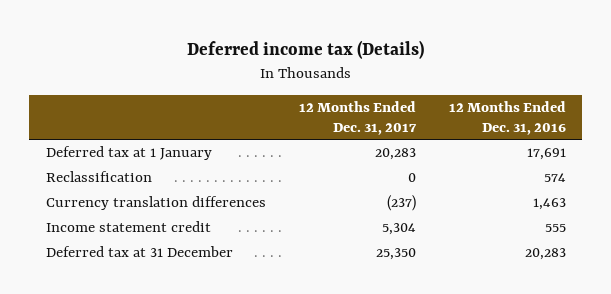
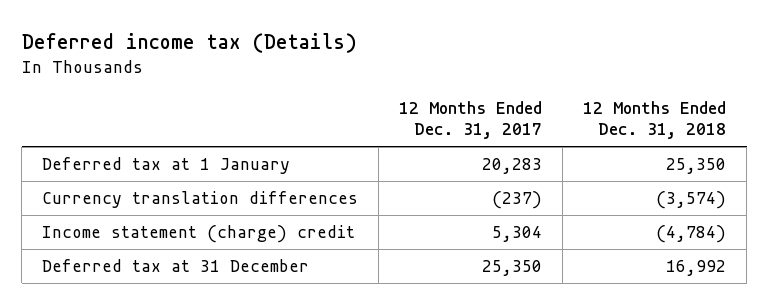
[448,101,566,135] 12 Months Ended Dec. 31, 2016 -> none
none -> [583,101,727,140] 12 Months Ended Dec. 31, 2018
[45,171,152,183] Reclassification -> none
[45,221,211,233] Income statement credit -> [42,225,356,244] Income statement (charge) credit

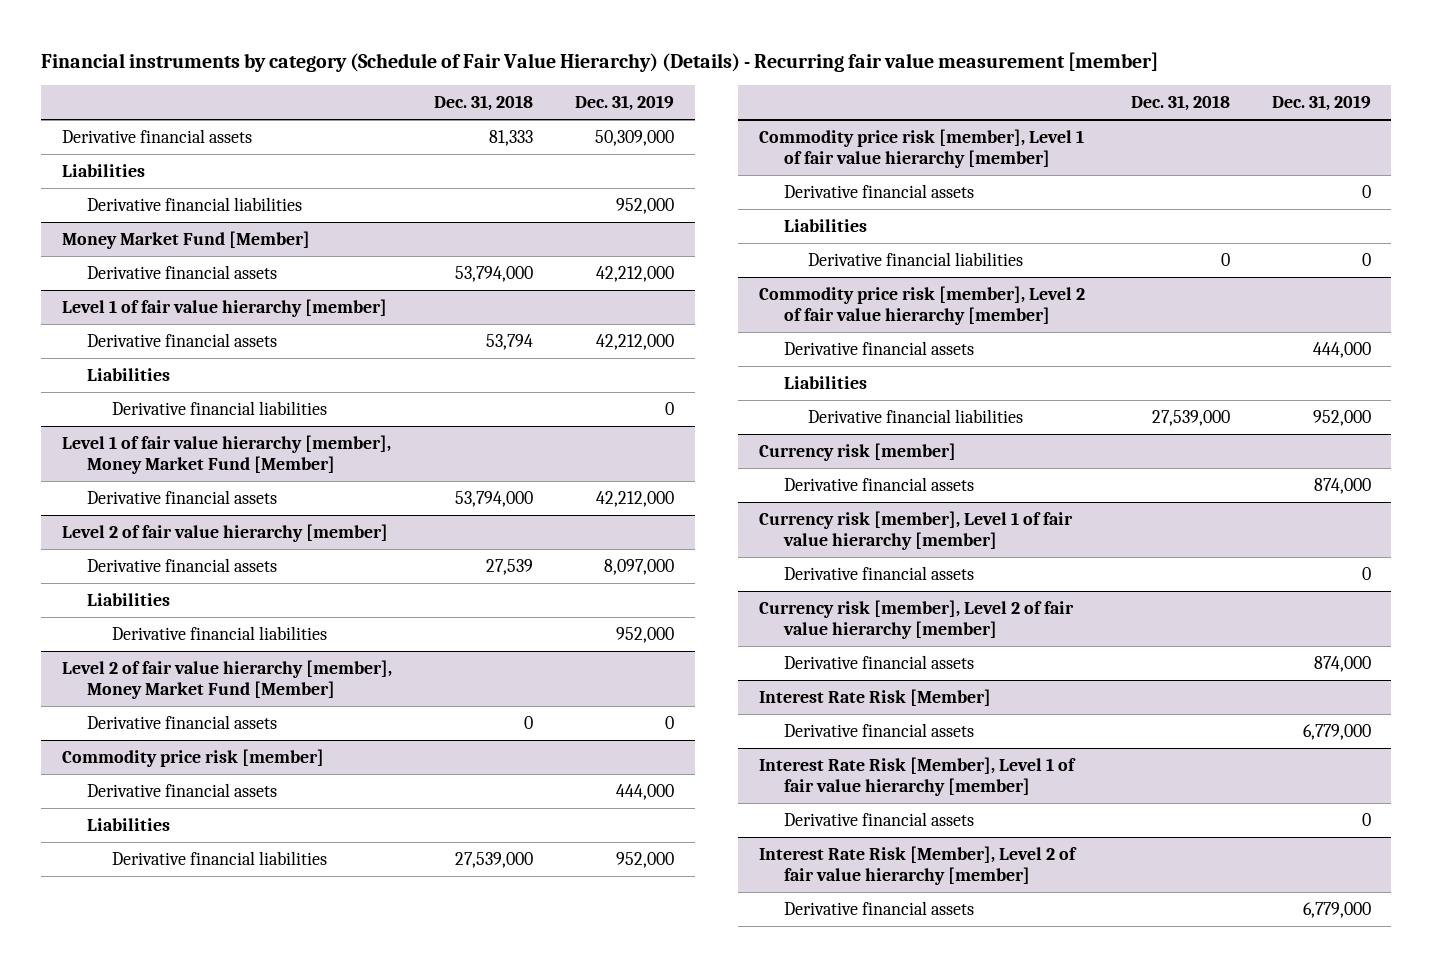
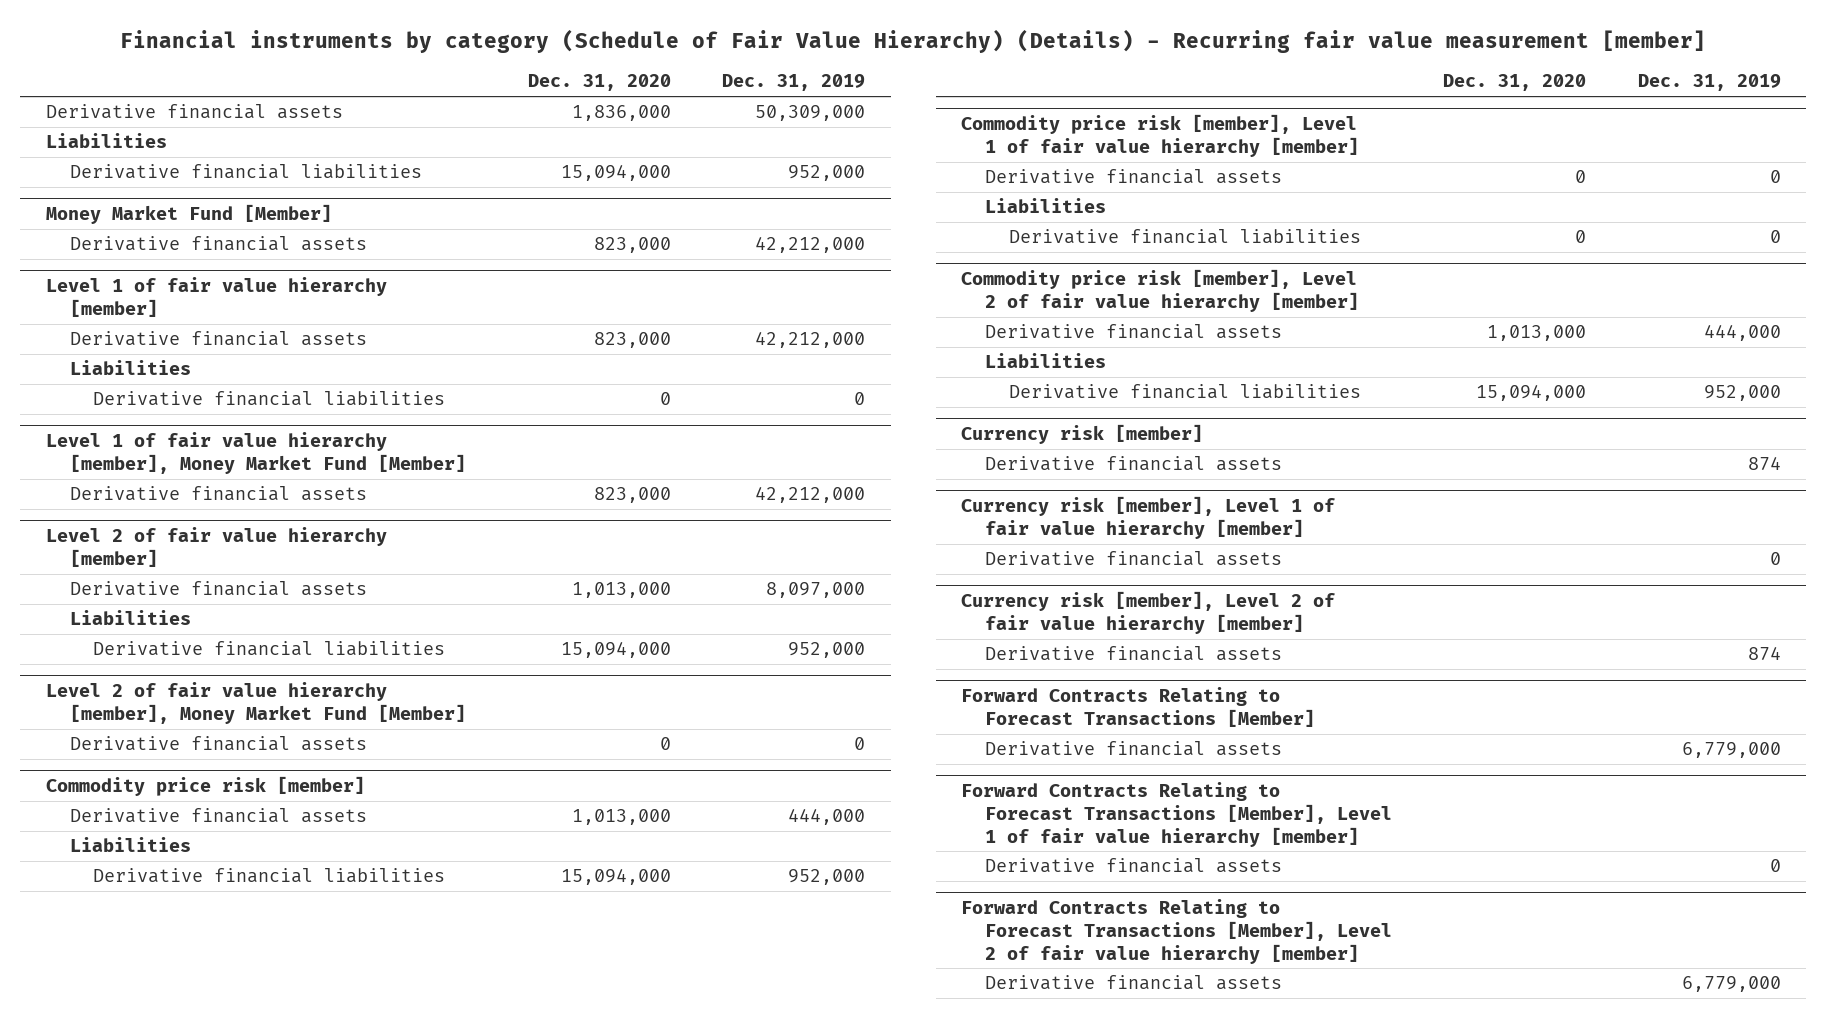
[434,95,534,112] Dec. 31, 2018 -> none
none -> [527,74,671,92] Dec. 31, 2020
[1313,477,1371,494] 874,000 -> [1747,457,1781,471] 874
[1313,655,1371,672] 874,000 -> [1747,647,1781,661] 874
[758,688,991,706] Interest Rate Risk [Member] -> [961,686,1316,727] Forward Contracts Relating to Forecast Transactions [Member]
[758,756,1076,796] Interest Rate Risk [Member], Level 1 of fair value hierarchy [member] -> none
none -> [961,781,1393,847] Forward Contracts Relating to Forecast Transactions [Member], Level 1 of fair value hierarchy [member]
[758,845,1077,885] Interest Rate Risk [Member], Level 2 of fair value hierarchy [member] -> none
none -> [961,898,1393,964] Forward Contracts Relating to Forecast Transactions [Member], Level 2 of fair value hierarchy [member]

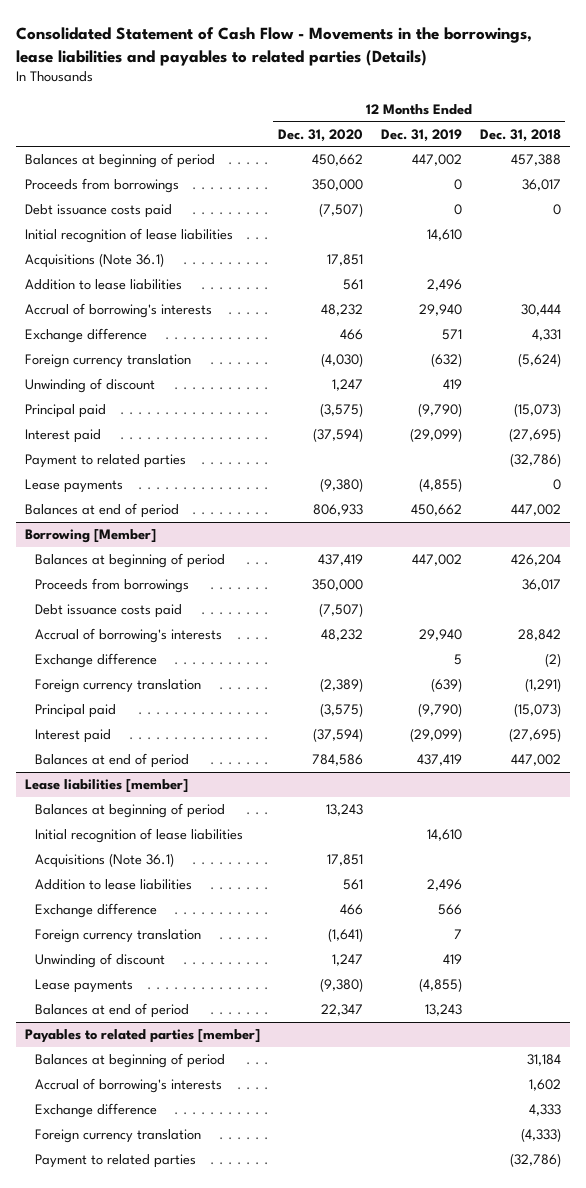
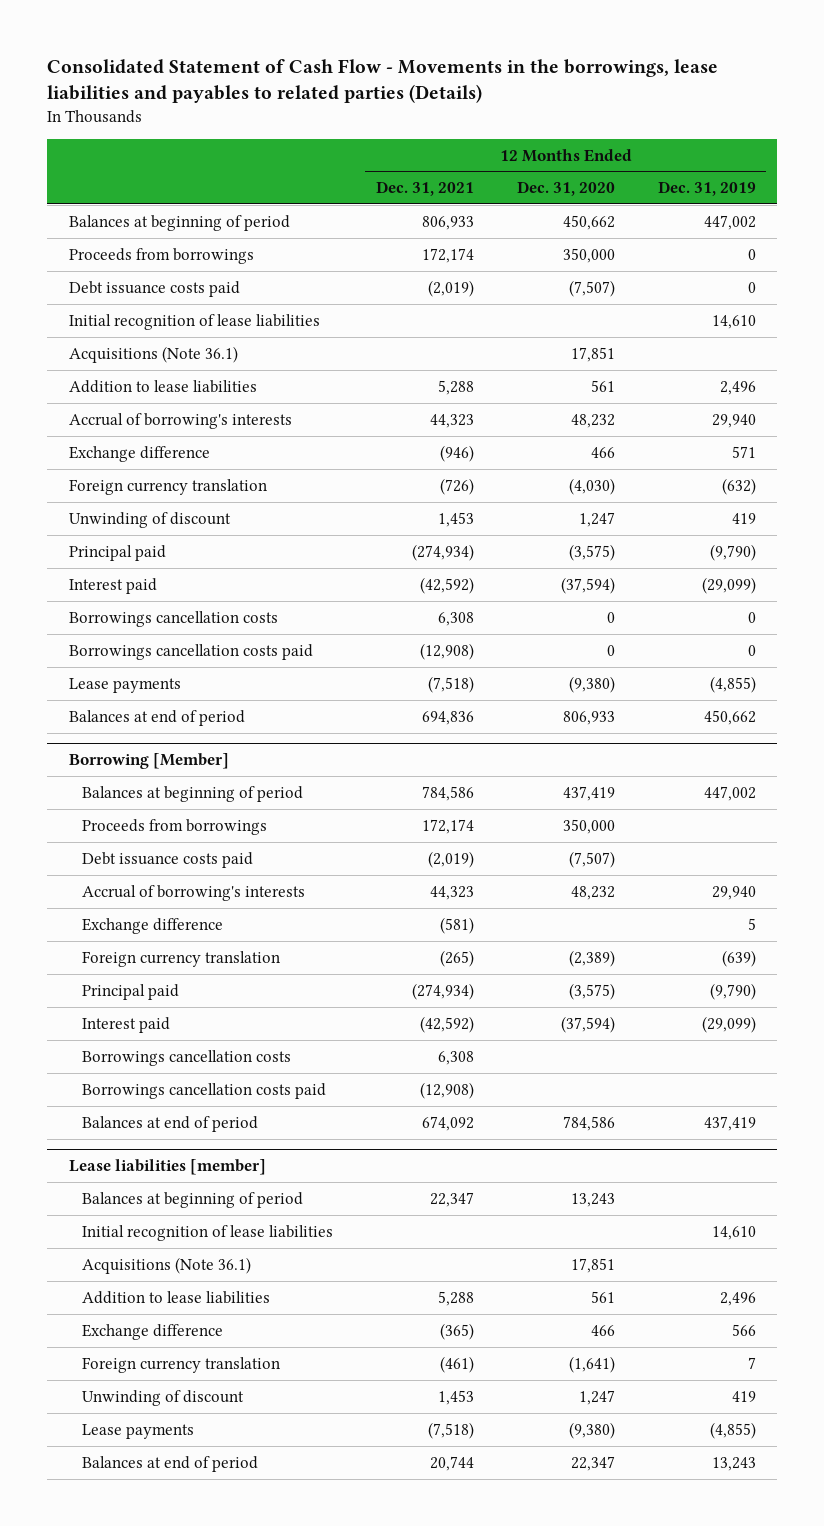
[479,128,561,142] Dec. 31, 2018 -> none
none -> [376,181,475,197] Dec. 31, 2021
[24,454,186,469] Payment to related parties -> none
none -> [68,610,278,627] Borrowings cancellation costs
none -> [68,643,313,660] Borrowings cancellation costs paid
none -> [82,1049,292,1066] Borrowings cancellation costs
none -> [82,1082,327,1099] Borrowings cancellation costs paid
[24,1029,260,1044] Payables to related parties [member] -> none
[35,1053,226,1069] Balances at beginning of period -> none
[35,1078,223,1094] Accrual of borrowing's interests -> none
[35,1103,158,1119] Exchange difference -> none
[35,1129,202,1144] Foreign currency translation -> none
[35,1154,197,1169] Payment to related parties -> none

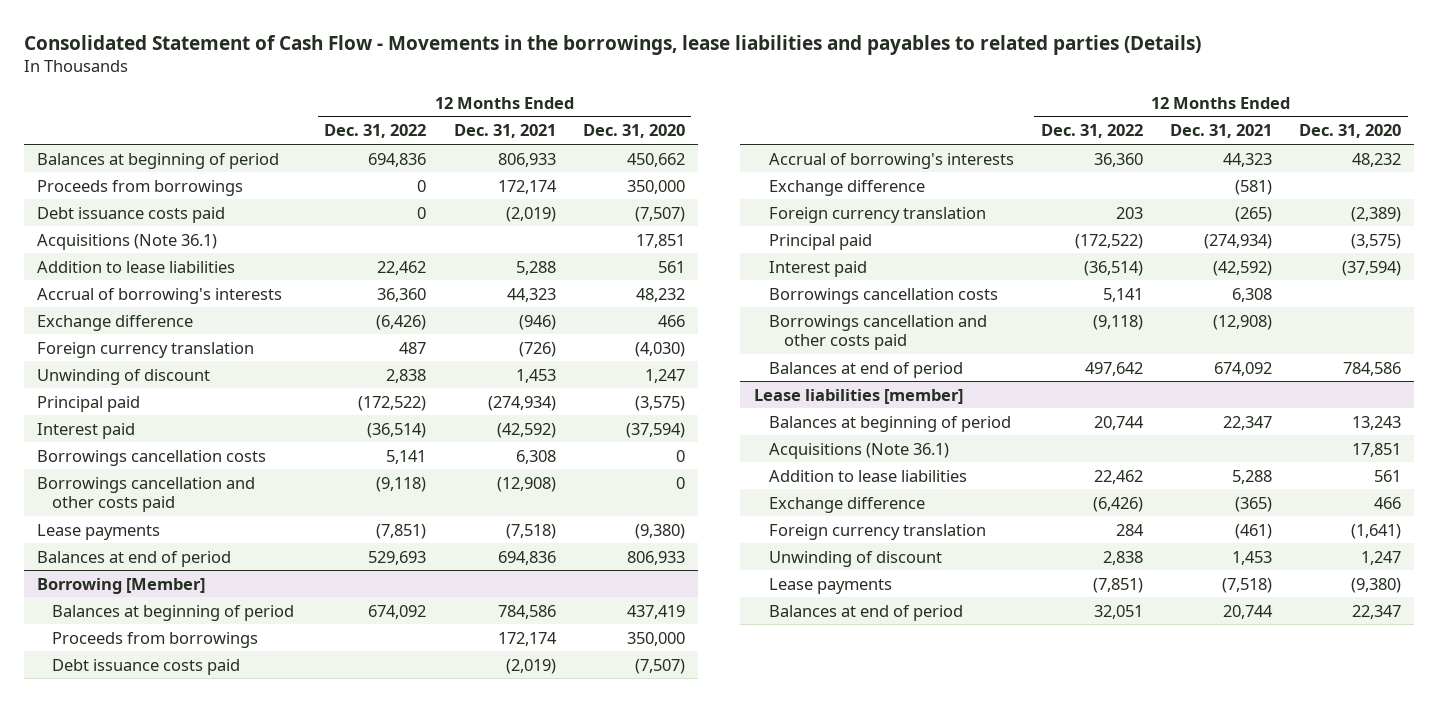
[657,181,756,197] Dec. 31, 2019 -> none
none -> [324,124,427,139] Dec. 31, 2022
[68,313,320,330] Initial recognition of lease liabilities -> none
[68,643,313,660] Borrowings cancellation costs paid -> [37,476,256,513] Borrowings cancellation and other costs paid
[82,1082,327,1099] Borrowings cancellation costs paid -> [768,314,987,351] Borrowings cancellation and other costs paid
[82,1224,334,1241] Initial recognition of lease liabilities -> none

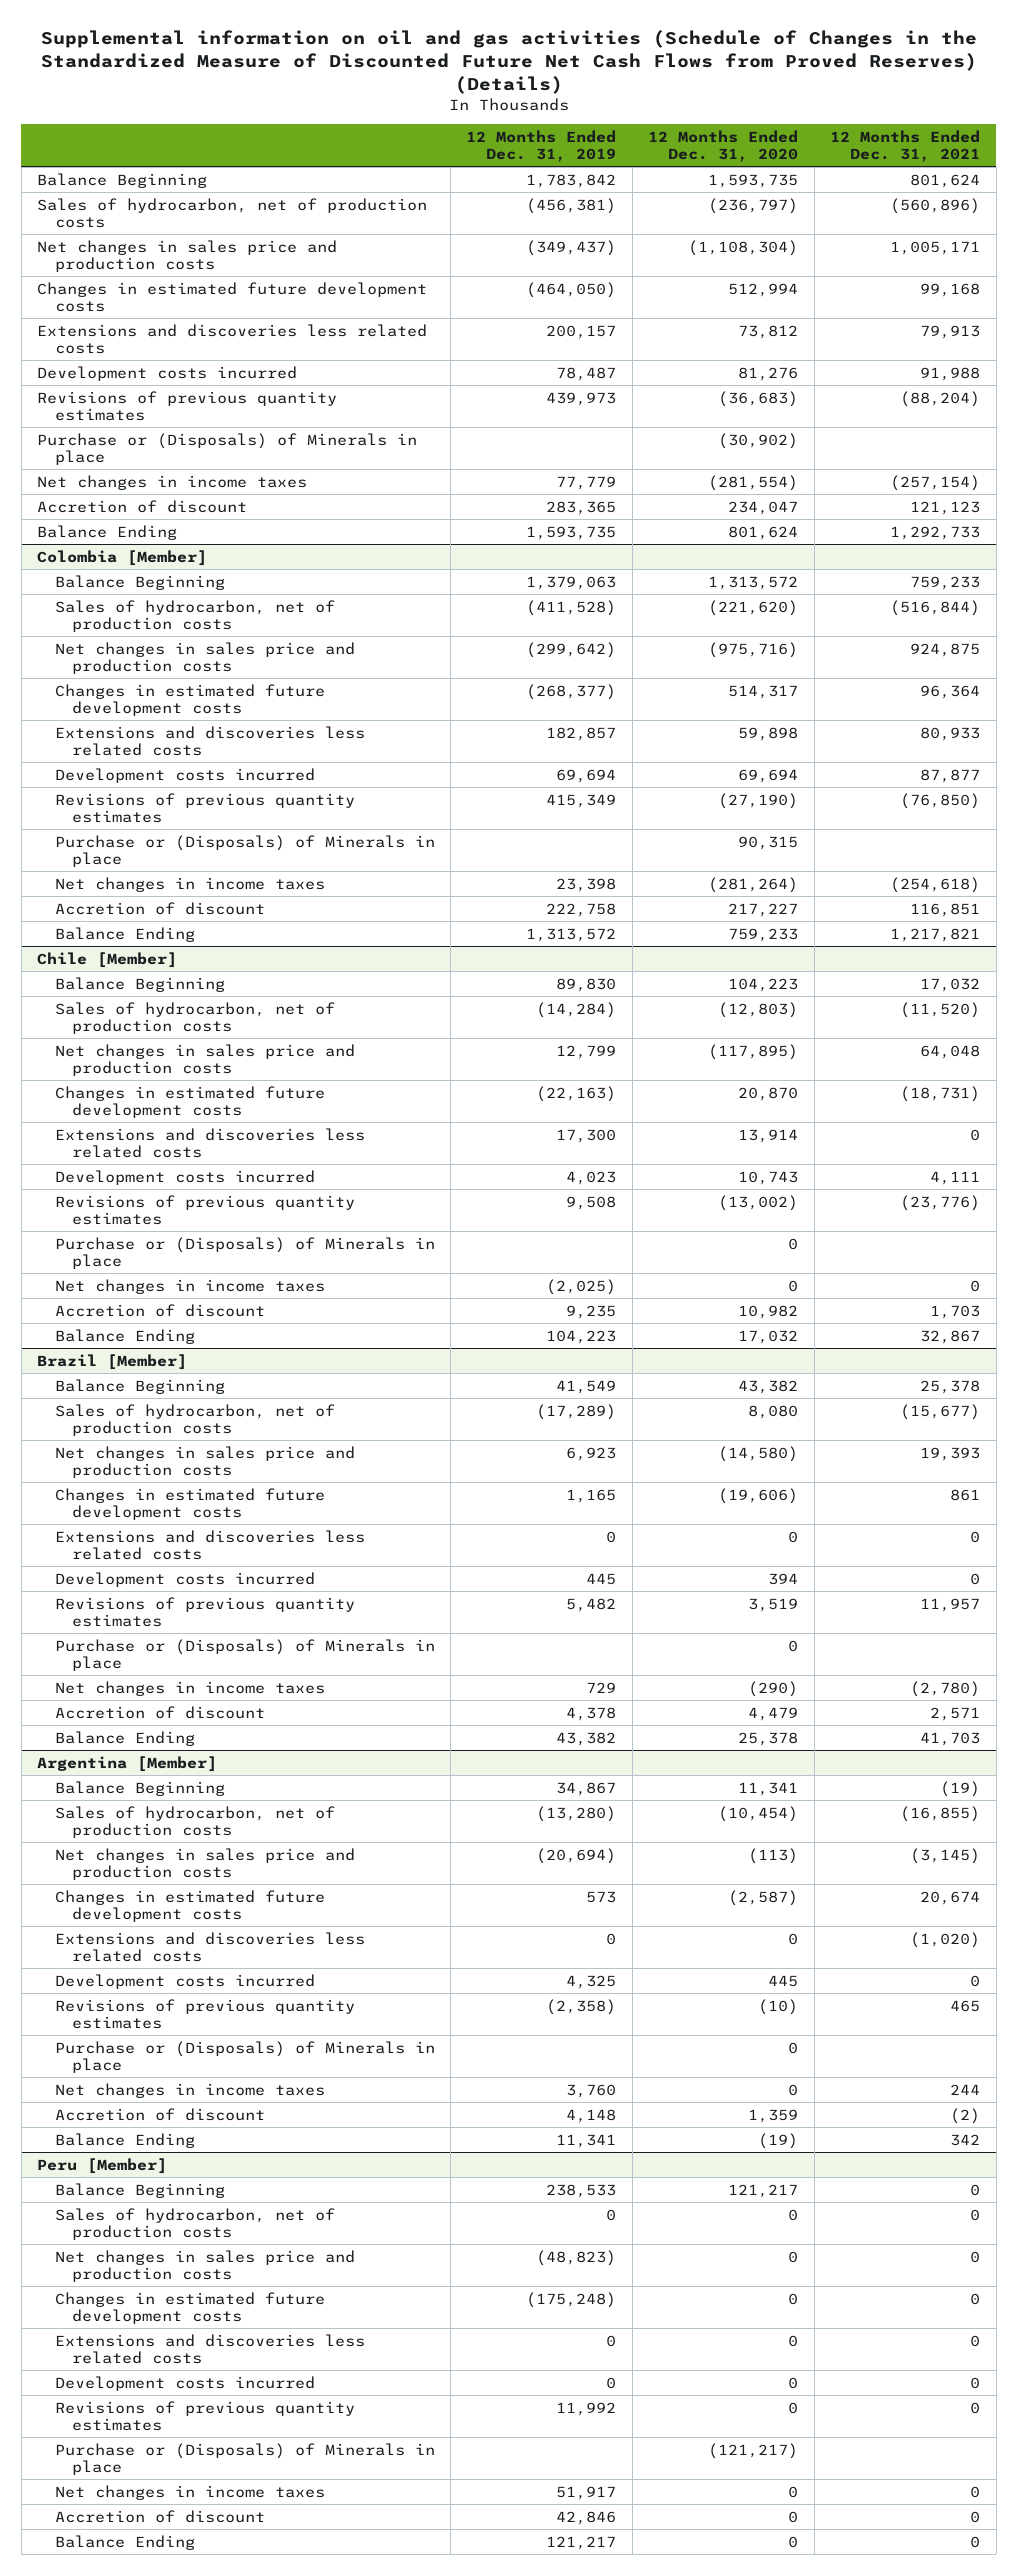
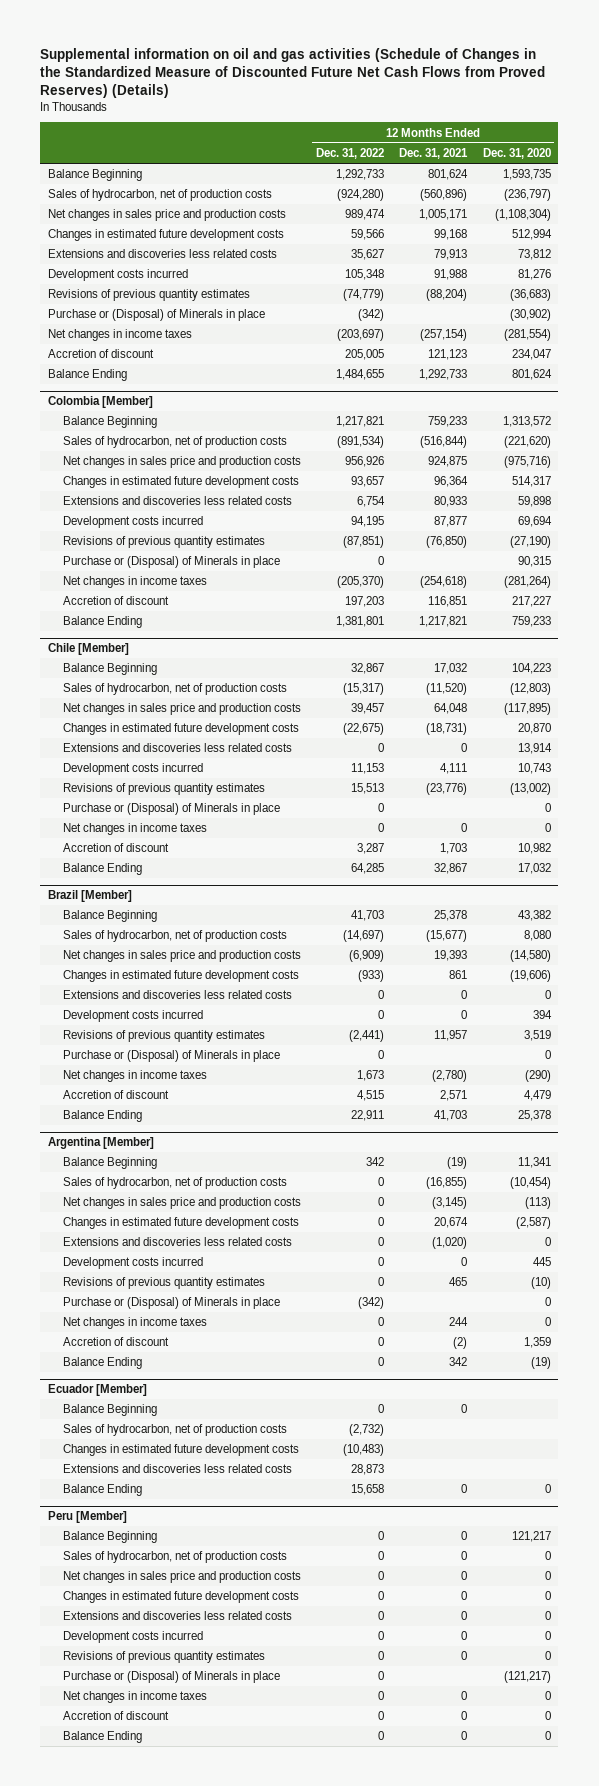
[466,129,617,162] 12 Months Ended Dec. 31, 2019 -> none
none -> [316,147,385,159] Dec. 31, 2022
[37,432,418,465] Purchase or (Disposals) of Minerals in place -> [47,309,265,322] Purchase or (Disposal) of Minerals in place
[54,834,435,867] Purchase or (Disposals) of Minerals in place -> [62,556,280,569] Purchase or (Disposal) of Minerals in place
[54,1236,435,1269] Purchase or (Disposals) of Minerals in place -> [62,803,280,816] Purchase or (Disposal) of Minerals in place
[54,1638,435,1671] Purchase or (Disposals) of Minerals in place -> [62,1050,280,1063] Purchase or (Disposal) of Minerals in place
[54,2040,435,2073] Purchase or (Disposals) of Minerals in place -> [62,1297,280,1310] Purchase or (Disposal) of Minerals in place
none -> [47,1384,147,1397] Ecuador [Member]
none -> [62,1404,157,1417] Balance Beginning
none -> [62,1424,287,1437] Sales of hydrocarbon, net of production costs
none -> [62,1444,299,1457] Changes in estimated future development costs
none -> [62,1464,292,1474] Extensions and discoveries less related costs
none -> [62,1484,142,1497] Balance Ending
[54,2442,435,2475] Purchase or (Disposals) of Minerals in place -> [62,1671,280,1684] Purchase or (Disposal) of Minerals in place

